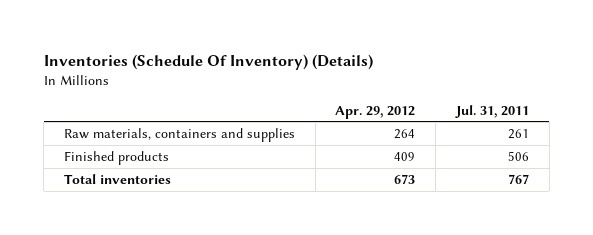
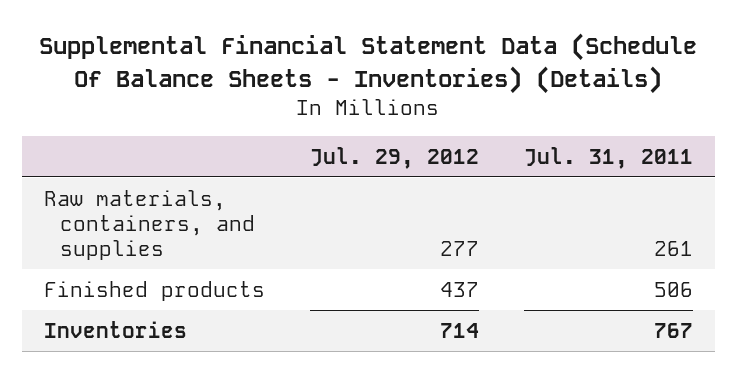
[43,53,373,70] Inventories (Schedule Of Inventory) (Details) -> [39,33,698,94] Supplemental Financial Statement Data (Schedule Of Balance Sheets - Inventories) (Details)
[335,105,416,119] Apr. 29, 2012 -> none
none -> [309,146,479,169] Jul. 29, 2012
[63,128,295,143] Raw materials, containers and supplies -> [44,189,256,261] Raw materials, containers, and supplies
[63,174,171,185] Total inventories -> [44,320,188,338] Inventories

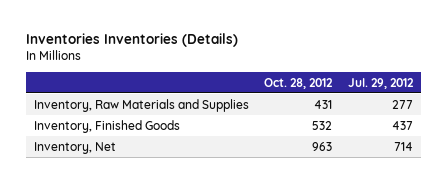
[39,33,698,94] Supplemental Financial Statement Data (Schedule Of Balance Sheets - Inventories) (Details) -> [25,33,238,48] Inventories Inventories (Details)
[523,146,693,169] Jul. 31, 2011 -> none
none -> [264,77,334,89] Oct. 28, 2012
[44,189,256,261] Raw materials, containers, and supplies -> [33,98,249,112] Inventory, Raw Materials and Supplies
[44,280,266,301] Finished products -> [33,119,180,133] Inventory, Finished Goods
[44,320,188,338] Inventories -> [33,141,116,154] Inventory, Net

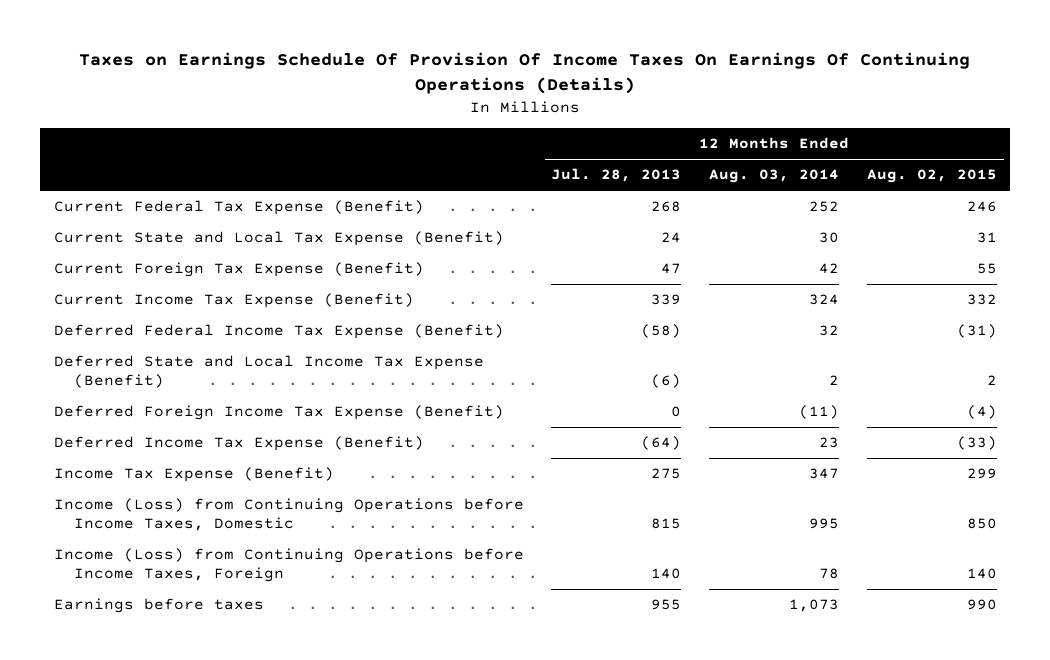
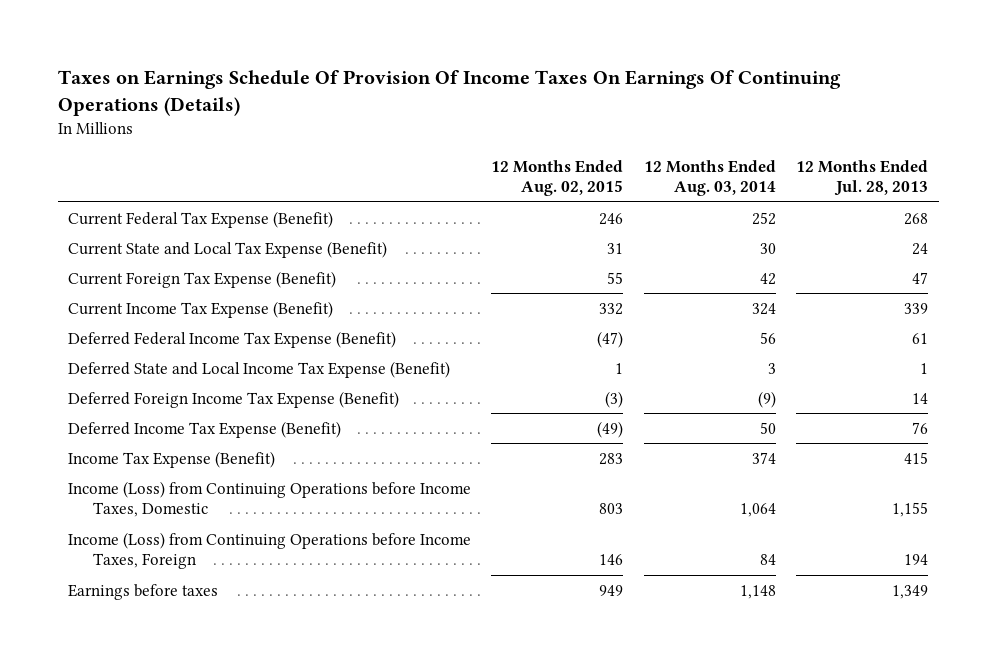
[641,324,682,339] (58) -> [912,332,929,344] 61
[819,325,840,337] 32 -> [759,331,776,344] 56
[956,324,997,339] (31) -> [597,330,624,348] (47)
[651,374,682,389] (6) -> [920,362,929,374] 1
[829,375,840,386] 2 -> [767,362,776,374] 3
[986,375,997,386] 2 -> [615,362,624,374] 1
[671,406,682,418] 0 -> [912,392,929,404] 14
[799,405,840,420] (11) -> [757,390,776,408] (9)
[966,405,997,420] (4) -> [605,390,624,408] (3)
[641,436,682,451] (64) -> [912,421,929,434] 76
[819,437,840,449] 23 -> [759,421,776,434] 50
[956,436,997,451] (33) -> [597,420,624,438] (49)
[651,468,682,480] 275 -> [904,451,929,464] 415
[809,468,840,480] 347 -> [751,451,776,464] 374
[966,468,997,480] 299 -> [599,452,624,465] 283
[651,518,682,530] 815 -> [892,502,929,518] 1,155
[809,518,840,530] 995 -> [739,503,776,518] 1,064
[966,518,997,530] 850 -> [599,503,624,515] 803
[651,568,682,580] 140 -> [904,554,929,566] 194
[819,568,840,580] 78 -> [759,554,776,566] 84
[966,568,997,580] 140 -> [599,554,624,566] 146
[651,599,682,611] 955 -> [892,584,929,599] 1,349
[789,599,840,613] 1,073 -> [739,584,776,599] 1,148
[966,599,997,611] 990 -> [599,584,624,596] 949

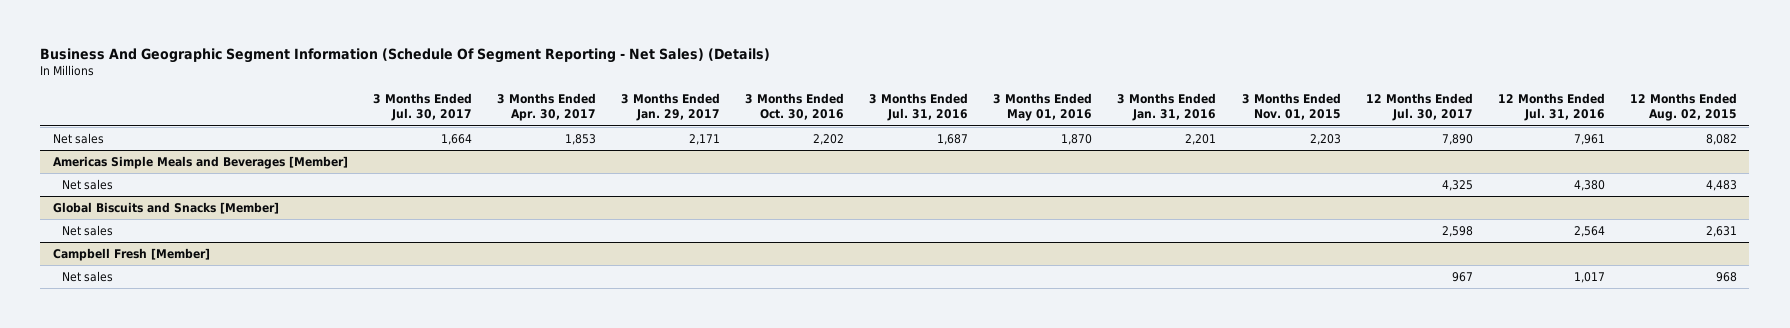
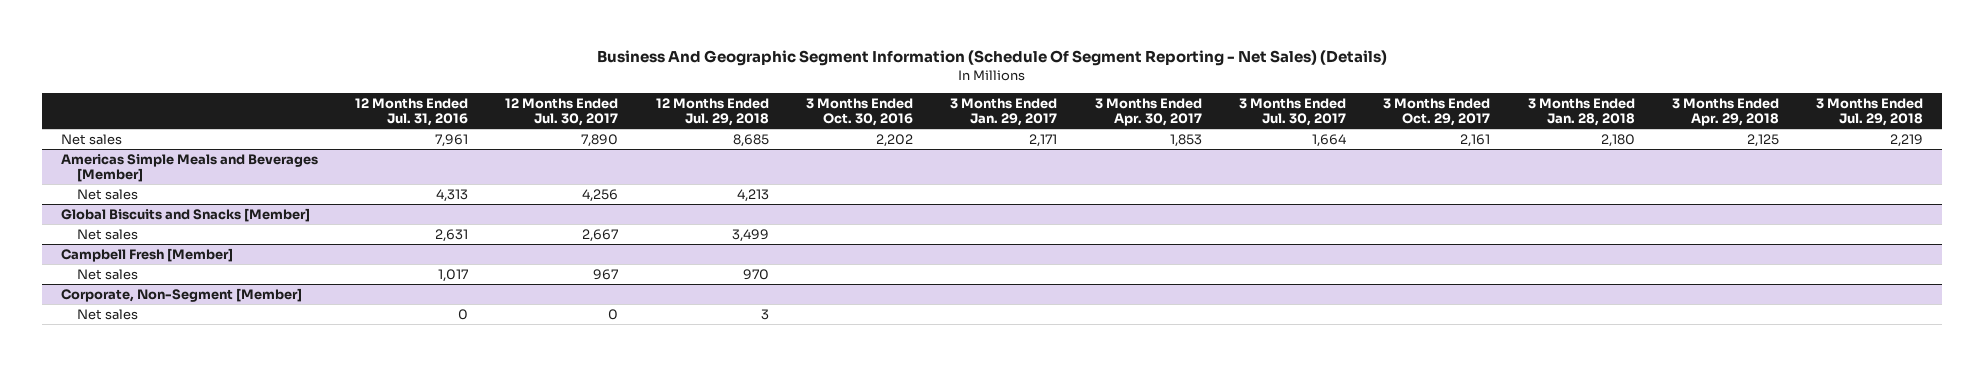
[869,93,969,122] 3 Months Ended Jul. 31, 2016 -> none
[993,93,1093,122] 3 Months Ended May 01, 2016 -> none
[1117,93,1217,122] 3 Months Ended Jan. 31, 2016 -> none
[1241,93,1341,121] 3 Months Ended Nov. 01, 2015 -> none
[1629,93,1737,122] 12 Months Ended Aug. 02, 2015 -> none
none -> [655,97,769,127] 12 Months Ended Jul. 29, 2018
none -> [1383,97,1491,127] 3 Months Ended Oct. 29, 2017
none -> [1527,97,1635,127] 3 Months Ended Jan. 28, 2018
none -> [1671,97,1779,127] 3 Months Ended Apr. 29, 2018
none -> [1816,97,1924,127] 3 Months Ended Jul. 29, 2018
[1441,179,1473,191] 4,325 -> [582,188,619,202] 4,256
[1573,179,1605,191] 4,380 -> [436,188,469,202] 4,313
[1441,225,1473,237] 2,598 -> [582,228,619,242] 2,667
[1573,225,1605,237] 2,564 -> [435,228,469,242] 2,631
none -> [60,287,302,302] Corporate, Non-Segment [Member]
none -> [76,308,138,320] Net sales

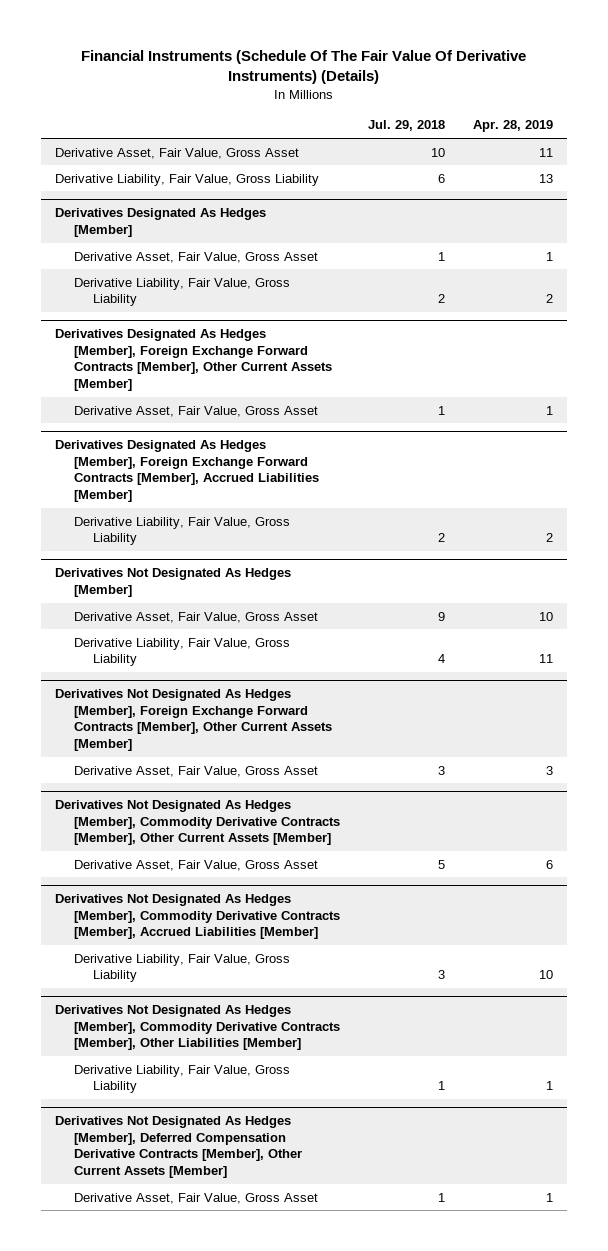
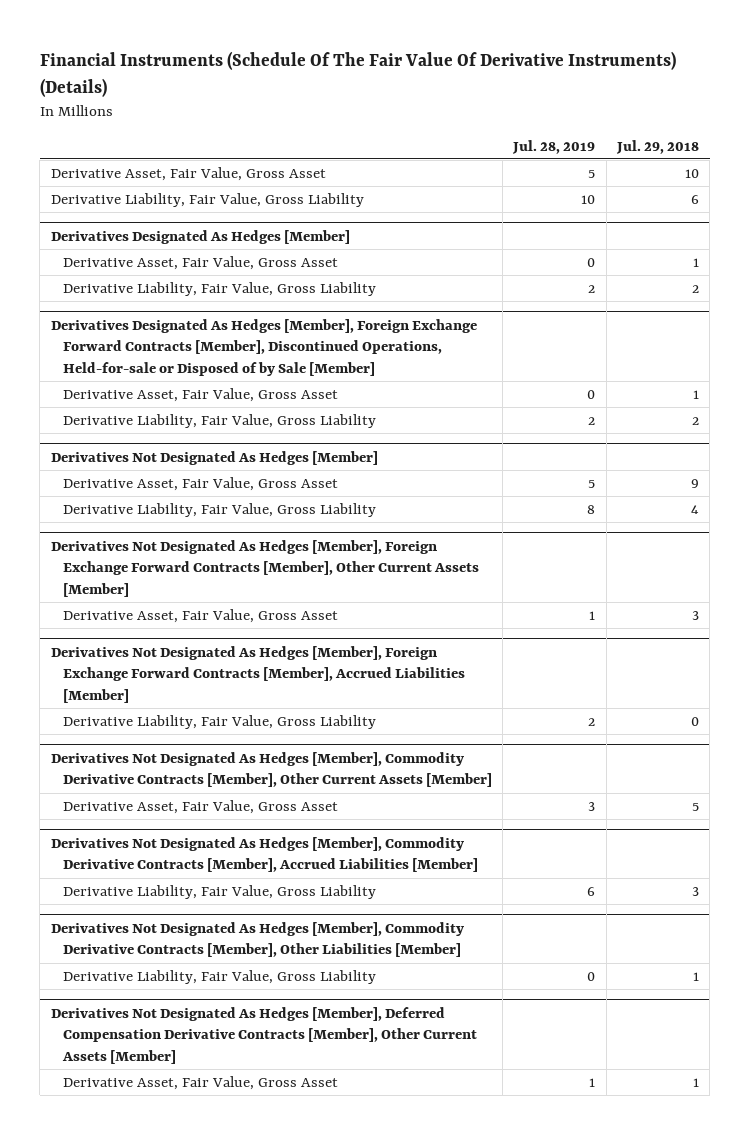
[472,120,553,133] Apr. 28, 2019 -> none
none -> [512,139,596,154] Jul. 28, 2019
[55,329,333,392] Derivatives Designated As Hedges [Member], Foreign Exchange Forward Contracts [Member], Other Current Assets [Member] -> none
none -> [50,318,477,376] Derivatives Designated As Hedges [Member], Foreign Exchange Forward Contracts [Member], Discontinued Operations, Held-for-sale or Disposed of by Sale [Member]
[55,440,320,503] Derivatives Designated As Hedges [Member], Foreign Exchange Forward Contracts [Member], Accrued Liabilities [Member] -> none
none -> [50,645,465,703] Derivatives Not Designated As Hedges [Member], Foreign Exchange Forward Contracts [Member], Accrued Liabilities [Member]
none -> [62,714,376,729] Derivative Liability, Fair Value, Gross Liability

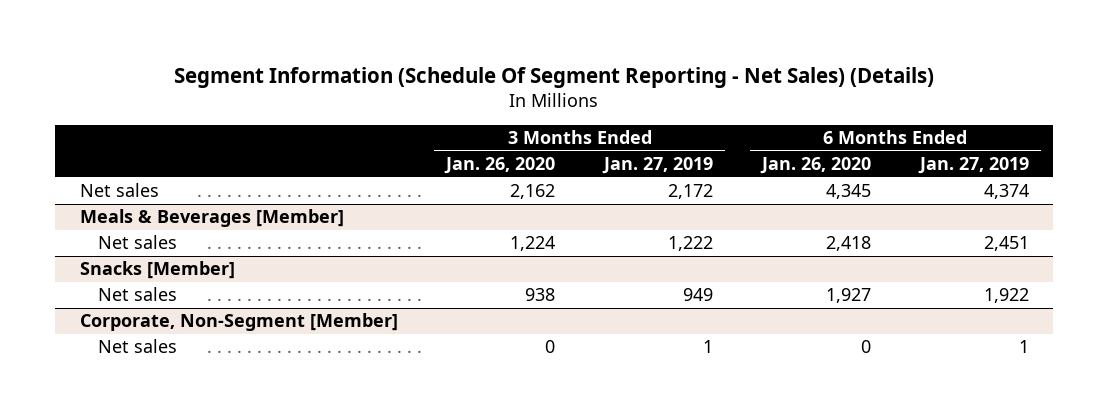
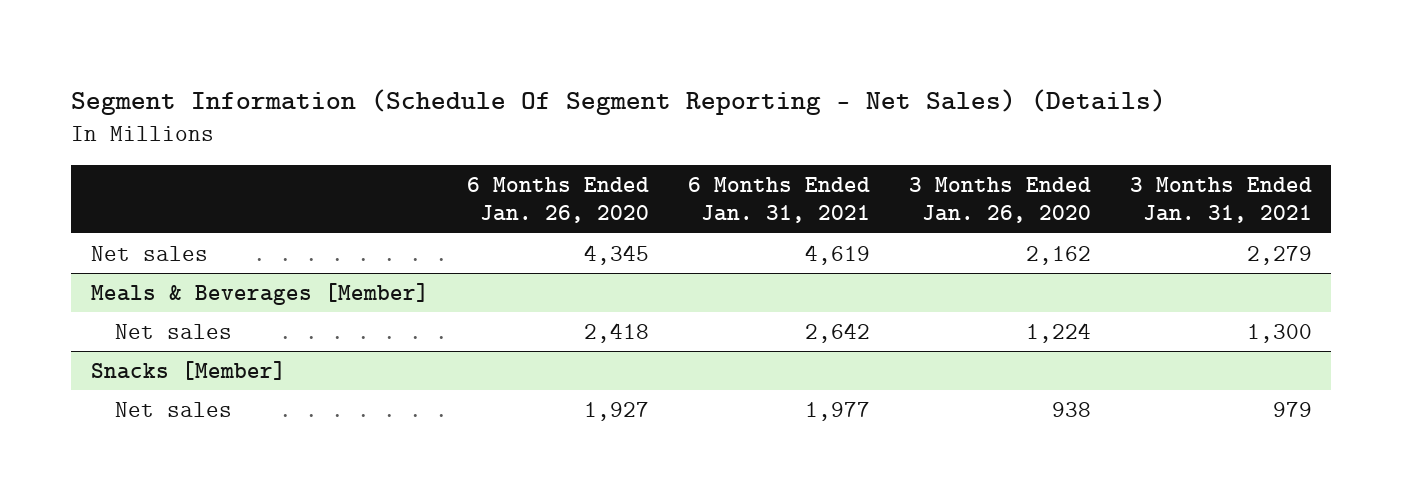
[602,157,714,175] Jan. 27, 2019 -> none
[917,157,1029,175] Jan. 27, 2019 -> none
none -> [688,177,871,224] 6 Months Ended Jan. 31, 2021
none -> [1129,177,1312,224] 3 Months Ended Jan. 31, 2021
[79,313,398,332] Corporate, Non-Segment [Member] -> none
[97,339,177,354] Net sales -> none

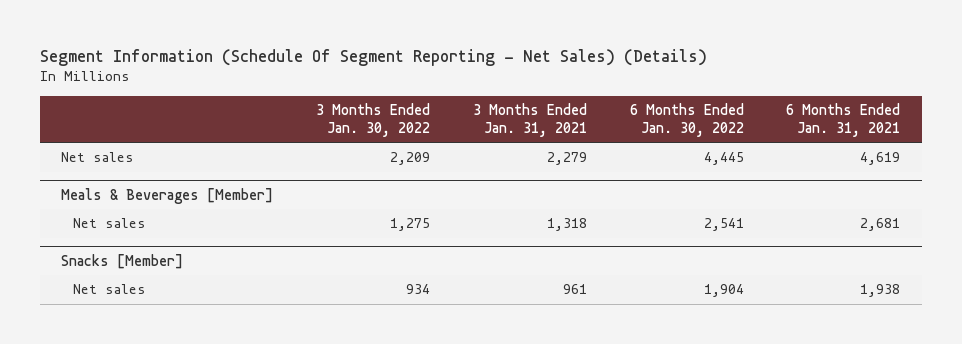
[467,177,650,224] 6 Months Ended Jan. 26, 2020 -> none
[909,177,1092,224] 3 Months Ended Jan. 26, 2020 -> none
none -> [316,102,431,137] 3 Months Ended Jan. 30, 2022
none -> [629,102,744,137] 6 Months Ended Jan. 30, 2022
[805,323,871,344] 2,642 -> [860,218,901,232] 2,681
[1246,324,1312,344] 1,300 -> [546,218,587,232] 1,318
[805,402,871,422] 1,977 -> [860,284,901,298] 1,938
[1272,402,1312,418] 979 -> [562,284,587,295] 961

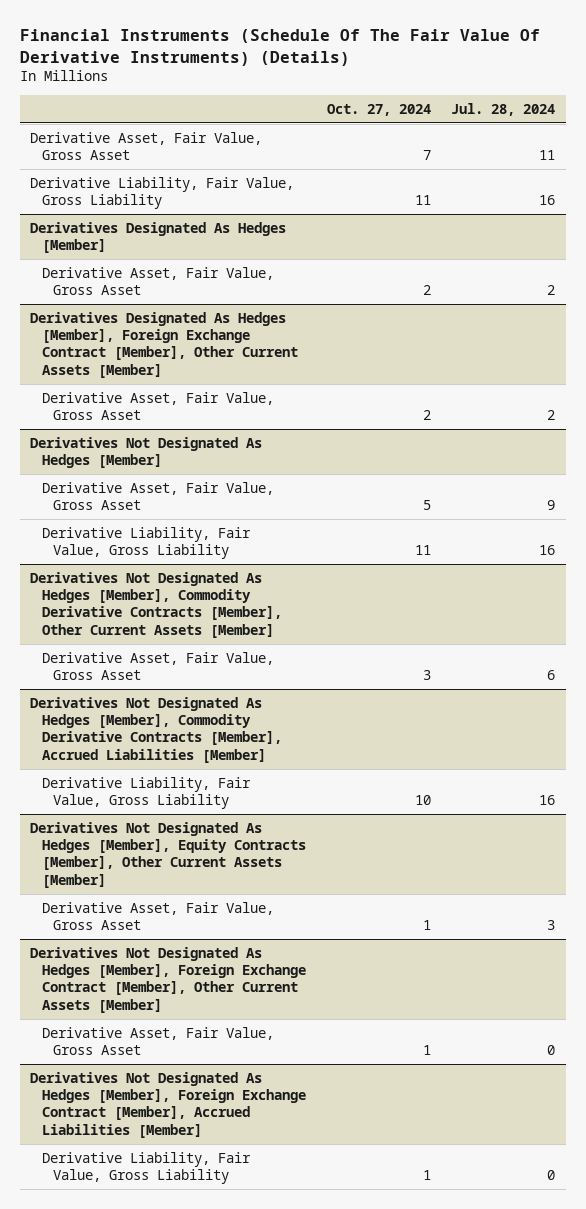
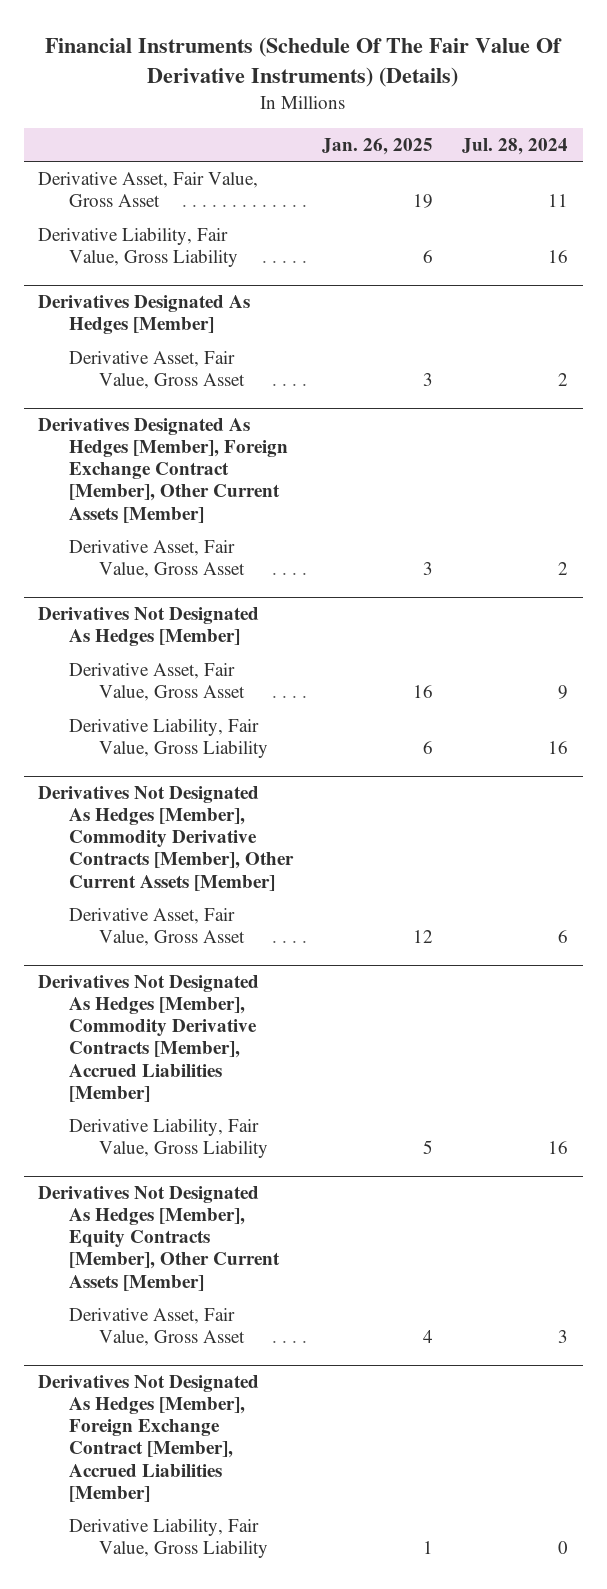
[326,104,431,117] Oct. 27, 2024 -> none
none -> [322,137,434,155] Jan. 26, 2025
[30,946,306,1013] Derivatives Not Designated As Hedges [Member], Foreign Exchange Contract [Member], Other Current Assets [Member] -> none
[41,1026,274,1056] Derivative Asset, Fair Value, Gross Asset -> none

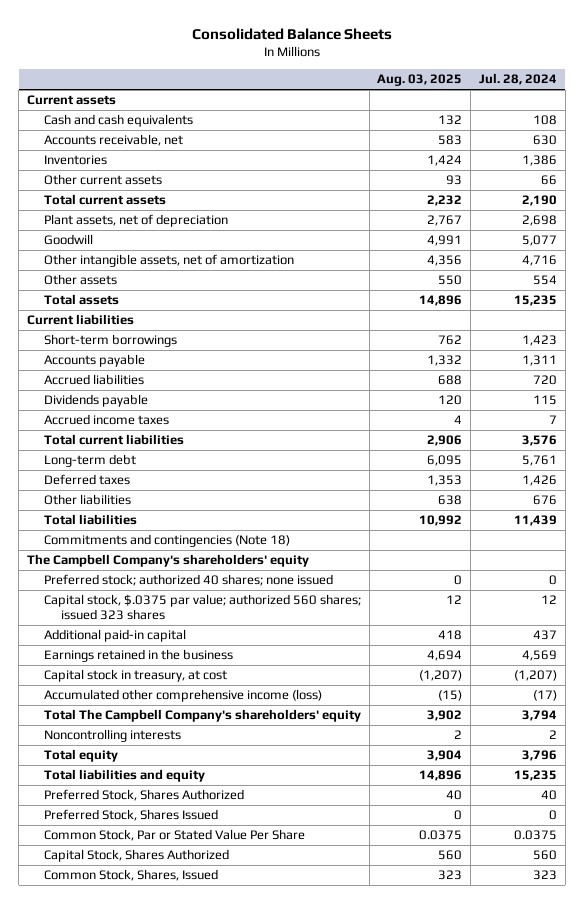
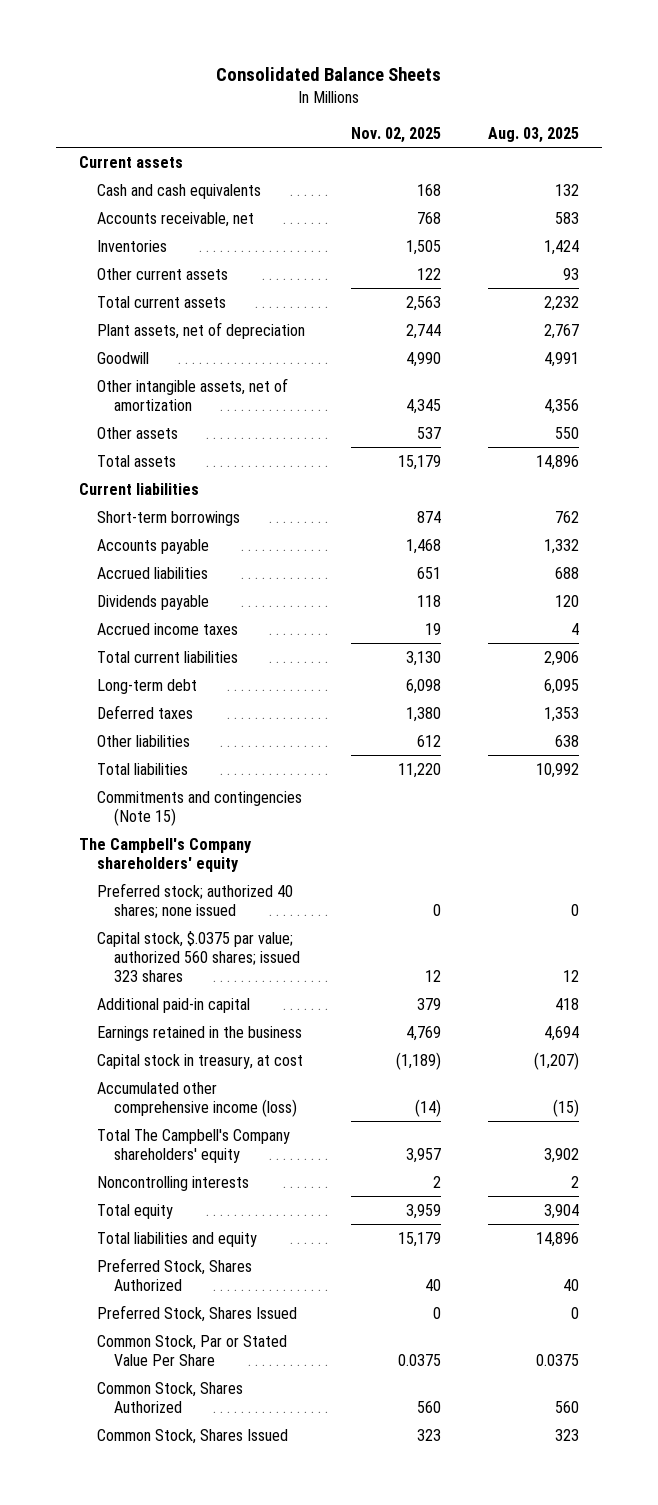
[479,73,558,86] Jul. 28, 2024 -> none
none -> [351,126,442,143] Nov. 02, 2025
[43,534,290,548] Commitments and contingencies (Note 18) -> [96,790,302,826] Commitments and contingencies (Note 15)
[26,554,309,568] The Campbell Company's shareholders' equity -> [79,837,253,872] The Campbell's Company shareholders' equity
[43,709,361,723] Total The Campbell Company's shareholders' equity -> [96,1128,290,1163] Total The Campbell's Company shareholders' equity
[43,849,229,863] Capital Stock, Shares Authorized -> [96,1381,243,1413] Common Stock, Shares Authorized
[43,869,218,882] Common Stock, Shares, Issued -> [96,1428,288,1444] Common Stock, Shares Issued

